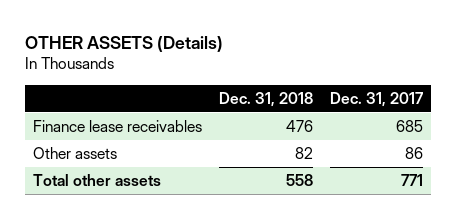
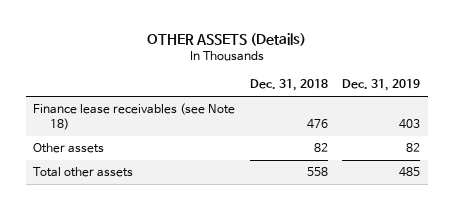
[329,91,423,107] Dec. 31, 2017 -> none
none -> [342,79,421,92] Dec. 31, 2019
[33,120,203,133] Finance lease receivables -> [33,103,236,131] Finance lease receivables (see Note 18)

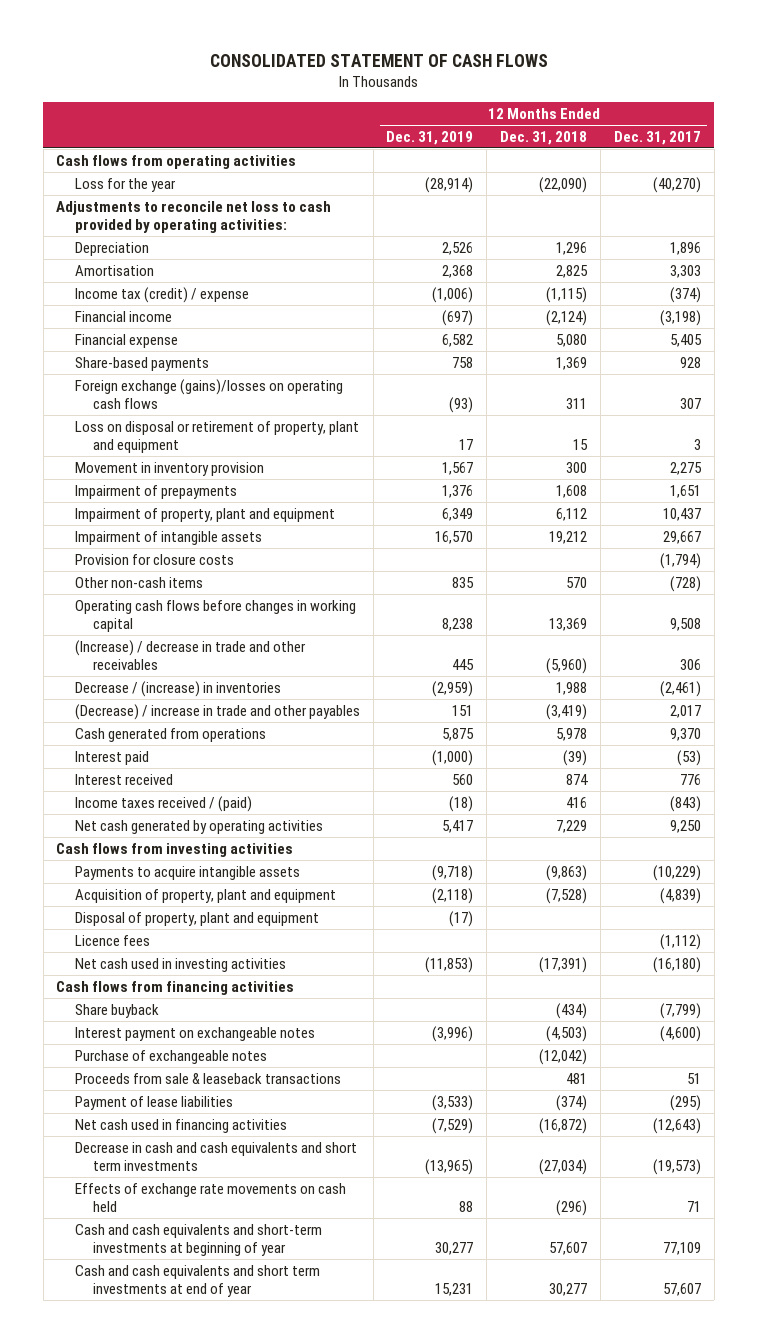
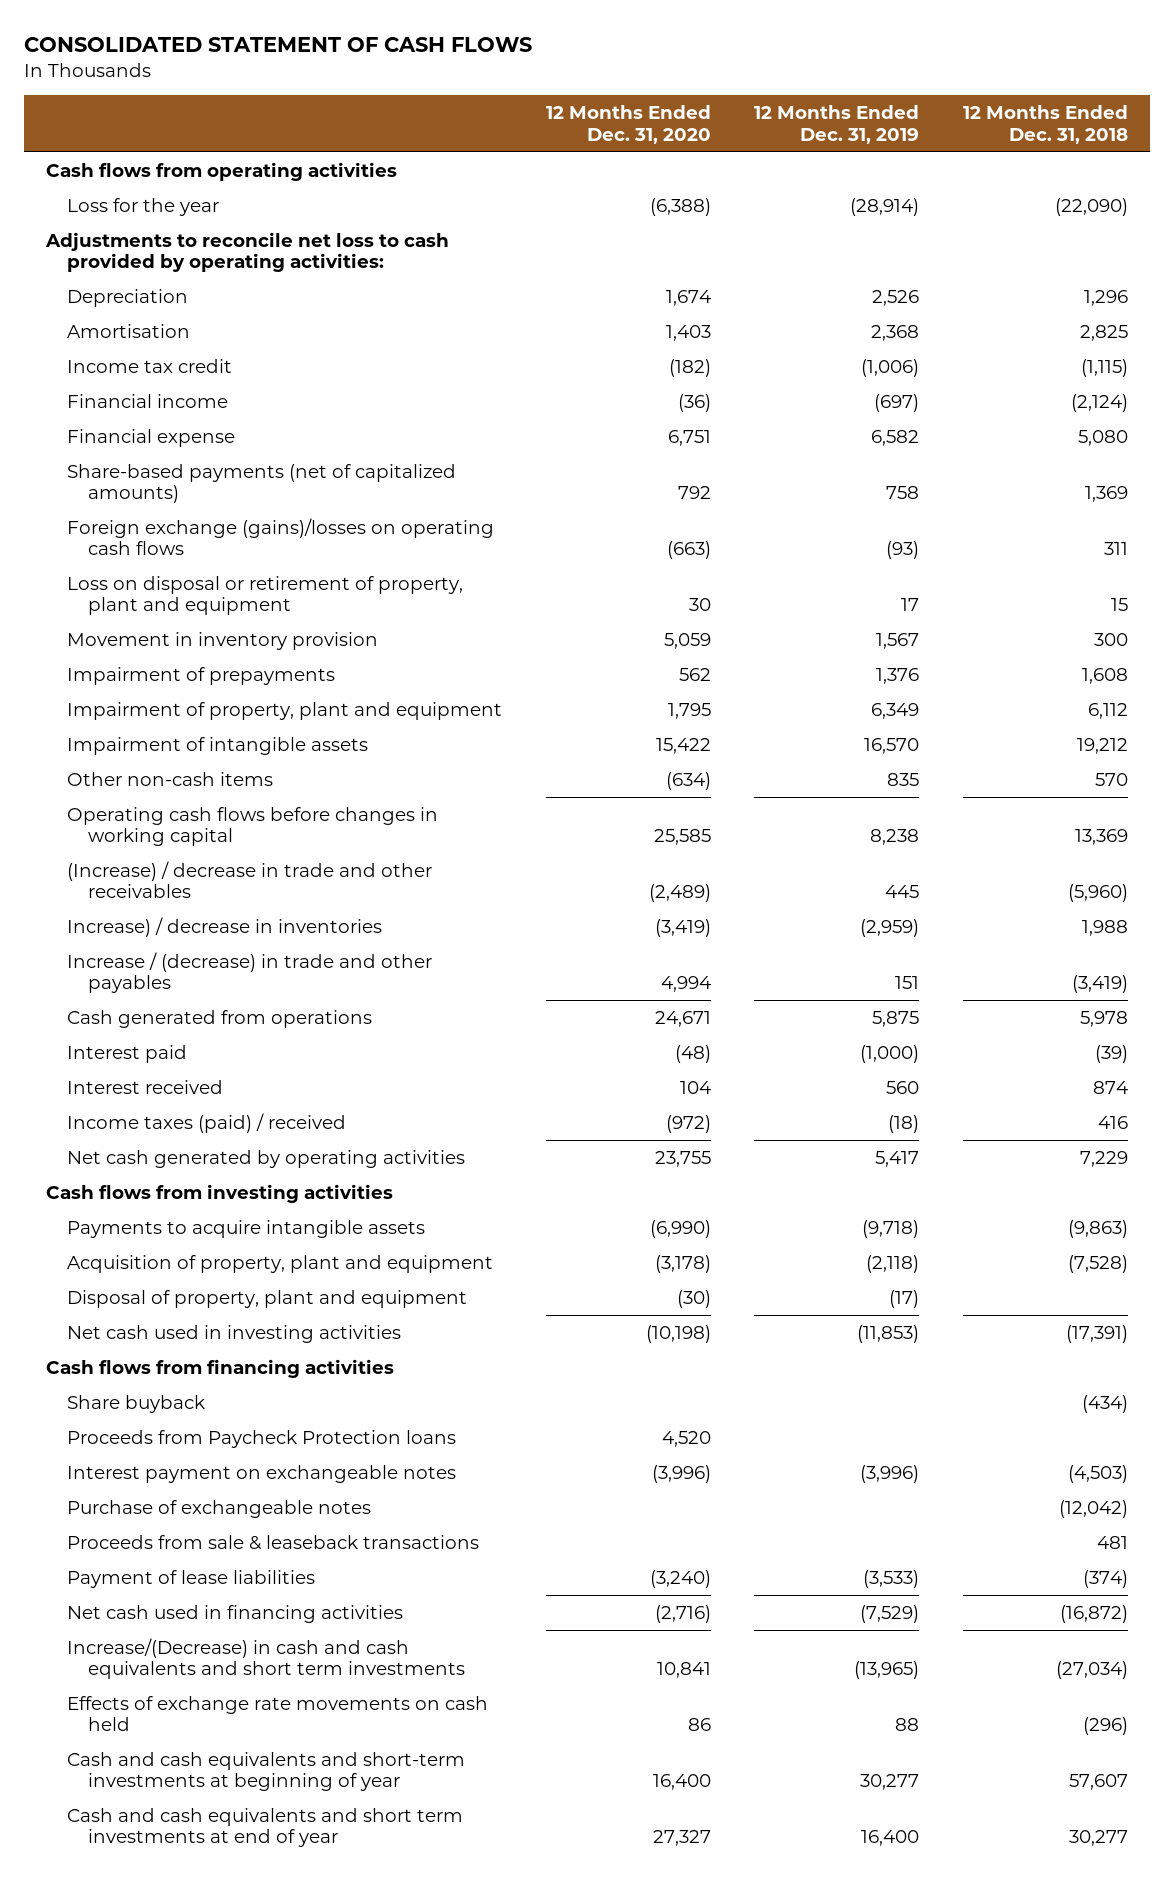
[613,130,701,145] Dec. 31, 2017 -> none
none -> [545,105,711,144] 12 Months Ended Dec. 31, 2020
[74,286,249,303] Income tax (credit) / expense -> [66,358,232,373] Income tax credit
[74,356,209,371] Share-based payments -> [66,463,456,504] Share-based payments (net of capitalized amounts)
[74,553,234,565] Provision for closure costs -> none
[74,680,281,697] Decrease / (increase) in inventories -> [66,916,382,937] Increase) / decrease in inventories
[74,703,360,720] (Decrease) / increase in trade and other payables -> [66,951,432,994] Increase / (decrease) in trade and other payables
[74,795,252,812] Income taxes received / (paid) -> [66,1112,346,1133] Income taxes (paid) / received
[74,934,150,946] Licence fees -> none
none -> [66,1429,456,1448] Proceeds from Paycheck Protection loans
[74,1141,357,1171] Decrease in cash and cash equivalents and short term investments -> [66,1637,465,1680] Increase/(Decrease) in cash and cash equivalents and short term investments
[435,1282,474,1296] 15,231 -> [861,1830,920,1847] 16,400

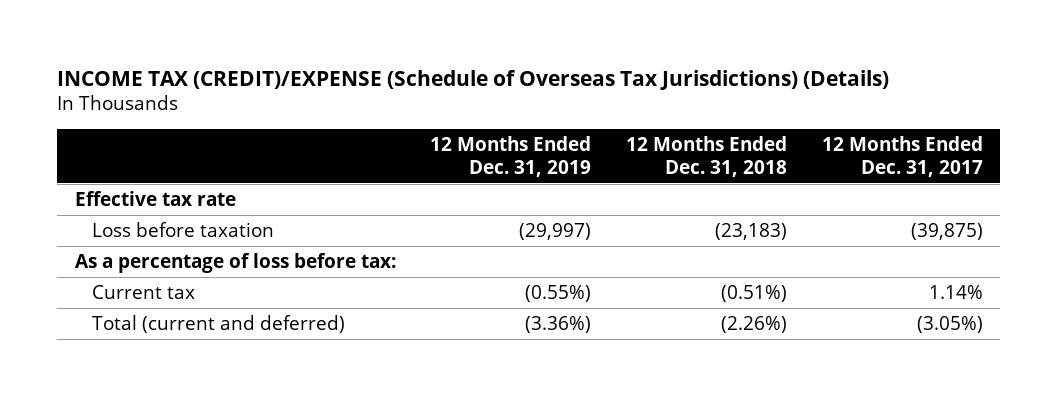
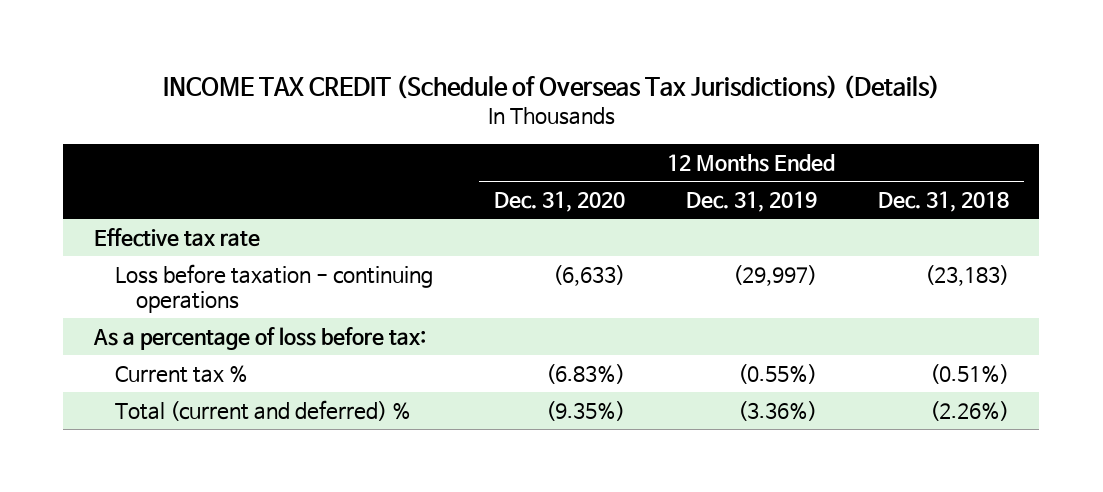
[57,69,890,90] INCOME TAX (CREDIT)/EXPENSE (Schedule of Overseas Tax Jurisdictions) (Details) -> [163,75,941,100] INCOME TAX CREDIT (Schedule of Overseas Tax Jurisdictions) (Details)
[821,135,983,177] 12 Months Ended Dec. 31, 2017 -> none
none -> [493,190,625,212] Dec. 31, 2020
[91,222,274,238] Loss before taxation -> [115,263,434,313] Loss before taxation - continuing operations
[91,285,195,300] Current tax -> [115,364,249,383] Current tax %
[91,315,345,334] Total (current and deferred) -> [115,399,412,421] Total (current and deferred) %

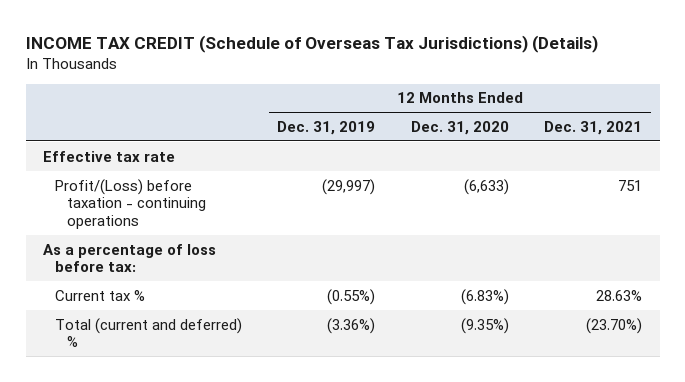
[877,190,1009,212] Dec. 31, 2018 -> none
none -> [543,120,642,135] Dec. 31, 2021
[115,263,434,313] Loss before taxation - continuing operations -> [55,178,206,229] Profit/(Loss) before taxation - continuing operations

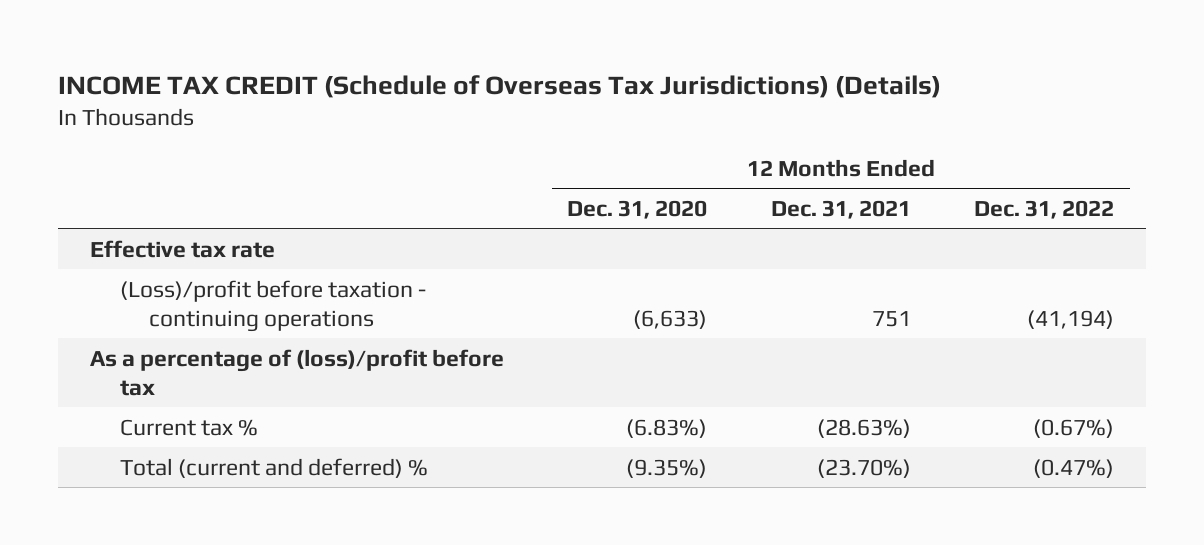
[277,120,376,135] Dec. 31, 2019 -> none
none -> [974,199,1115,219] Dec. 31, 2022
[55,178,206,229] Profit/(Loss) before taxation - continuing operations -> [119,279,426,332] (Loss)/profit before taxation - continuing operations
[43,243,217,273] As a percentage of loss before tax: -> [90,348,505,396] As a percentage of (loss)/profit before tax
[595,289,642,301] 28.63% -> [816,418,911,438] (28.63%)

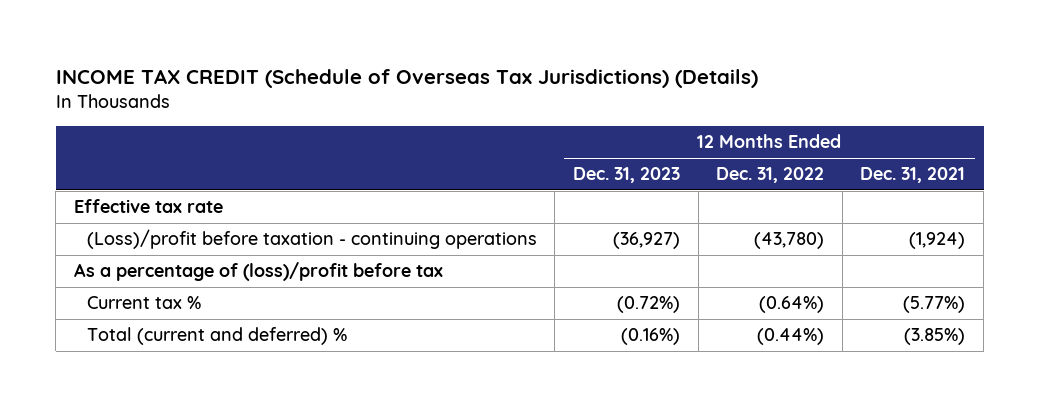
[567,199,708,219] Dec. 31, 2020 -> none
none -> [572,167,680,184] Dec. 31, 2023
[871,310,911,327] 751 -> [909,232,966,250] (1,924)
[1027,309,1115,329] (41,194) -> [754,232,825,250] (43,780)
[816,418,911,438] (28.63%) -> [903,296,966,314] (5.77%)
[1033,418,1115,438] (0.67%) -> [759,296,825,314] (0.64%)
[816,458,911,478] (23.70%) -> [904,328,966,346] (3.85%)
[1033,458,1115,478] (0.47%) -> [757,328,825,346] (0.44%)

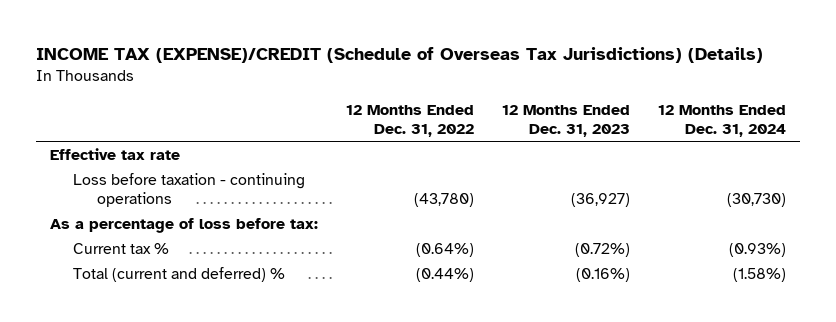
[55,68,758,88] INCOME TAX CREDIT (Schedule of Overseas Tax Jurisdictions) (Details) -> [35,47,763,64] INCOME TAX (EXPENSE)/CREDIT (Schedule of Overseas Tax Jurisdictions) (Details)
[860,167,966,184] Dec. 31, 2021 -> none
none -> [658,105,787,137] 12 Months Ended Dec. 31, 2024
[86,229,537,250] (Loss)/profit before taxation - continuing operations -> [73,173,306,207] Loss before taxation - continuing operations
[74,262,444,282] As a percentage of (loss)/profit before tax -> [49,218,318,234] As a percentage of loss before tax:

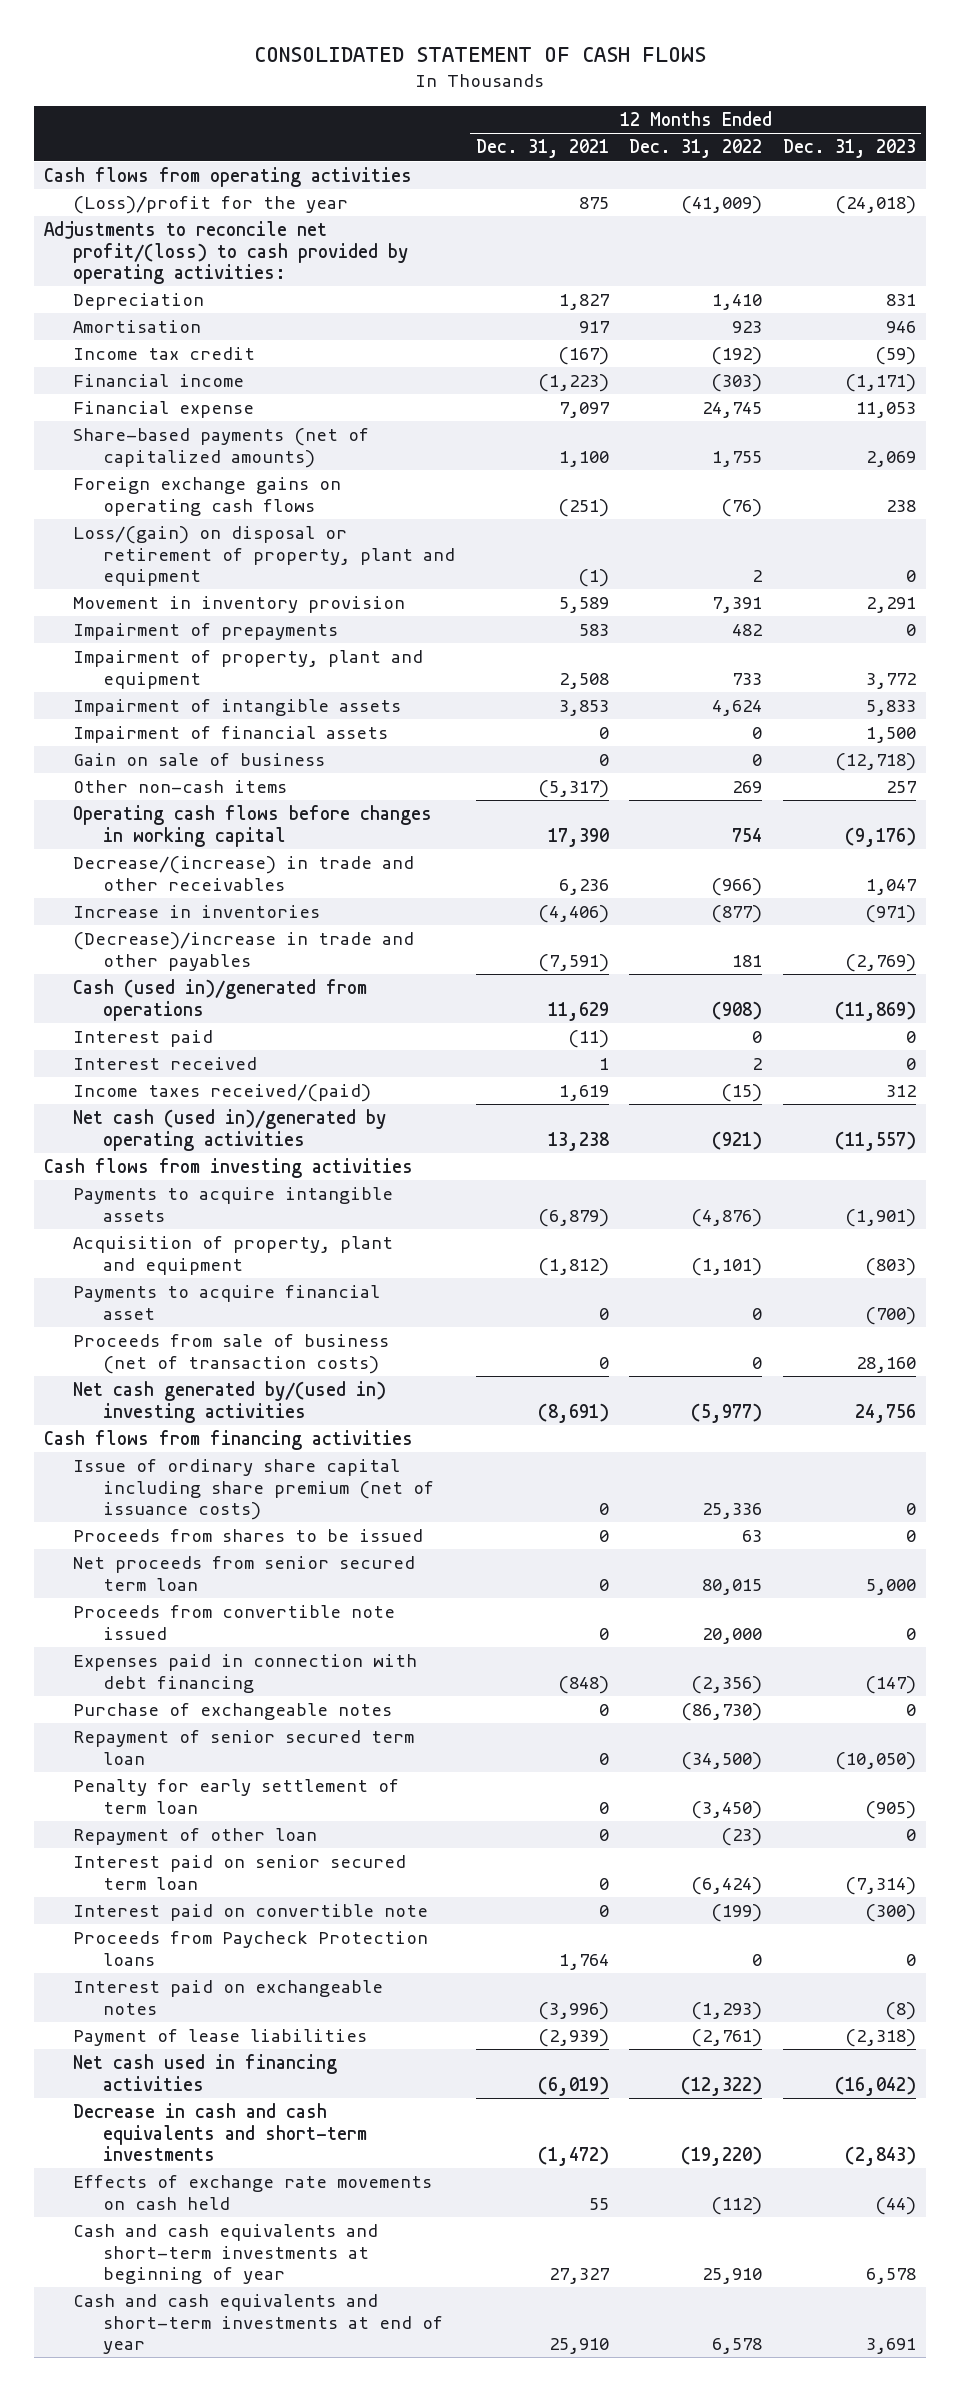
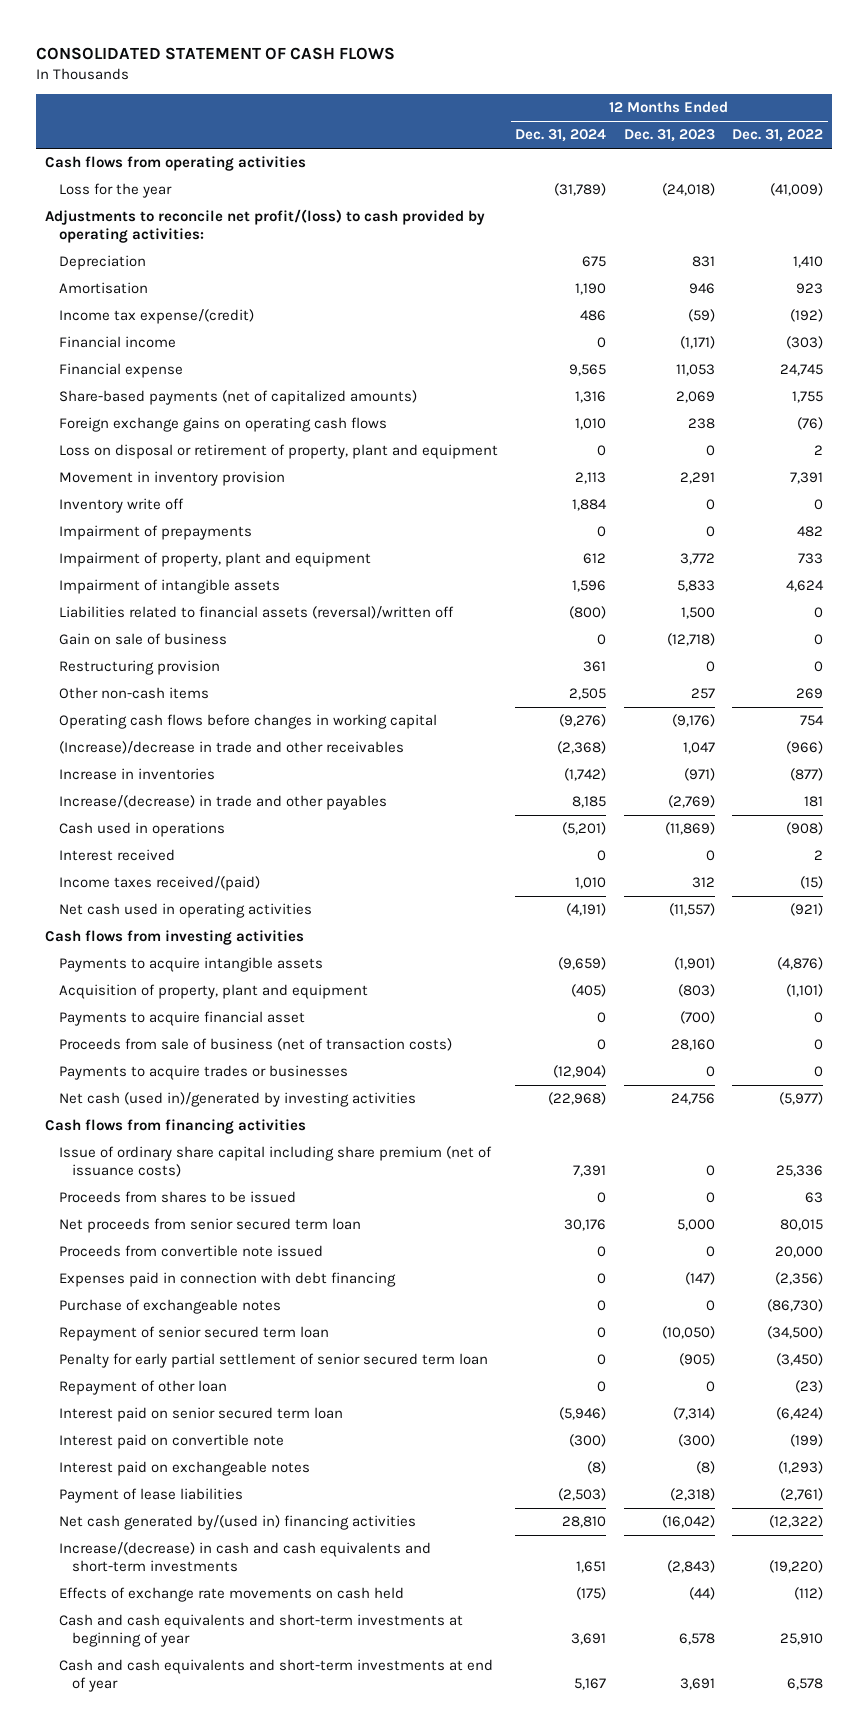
[475,139,609,159] Dec. 31, 2021 -> none
none -> [515,129,607,143] Dec. 31, 2024
[73,196,349,215] (Loss)/profit for the year -> [58,183,172,199] Loss for the year
[73,347,256,361] Income tax credit -> [58,309,254,325] Income tax expense/(credit)
[73,526,455,586] Loss/(gain) on disposal or retirement of property, plant and equipment -> [58,444,498,460] Loss on disposal or retirement of property, plant and equipment
none -> [58,498,184,514] Inventory write off
[73,726,389,744] Impairment of financial assets -> [58,606,454,620] Liabilities related to financial assets (reversal)/written off
none -> [58,660,220,676] Restructuring provision
[73,856,415,891] Decrease/(increase) in trade and other receivables -> [58,741,404,755] (Increase)/decrease in trade and other receivables
[73,1030,214,1048] Interest paid -> none
[73,932,415,971] (Decrease)/increase in trade and other payables -> [58,795,387,811] Increase/(decrease) in trade and other payables
[73,979,368,1021] Cash (used in)/generated from operations -> [58,822,225,838] Cash used in operations
[73,1109,387,1151] Net cash (used in)/generated by operating activities -> [58,903,312,919] Net cash used in operating activities
none -> [58,1065,348,1081] Payments to acquire trades or businesses
[73,1381,387,1423] Net cash generated by/(used in) investing activities -> [58,1092,416,1108] Net cash (used in)/generated by investing activities
[73,1779,400,1814] Penalty for early settlement of term loan -> [58,1353,488,1369] Penalty for early partial settlement of senior secured term loan
[73,1931,429,1966] Proceeds from Paycheck Protection loans -> none
[73,2054,338,2091] Net cash used in financing activities -> [58,1515,416,1531] Net cash generated by/(used in) financing activities
[73,2103,367,2161] Decrease in cash and cash equivalents and short-term investments -> [58,1542,431,1573] Increase/(decrease) in cash and cash equivalents and short-term investments

